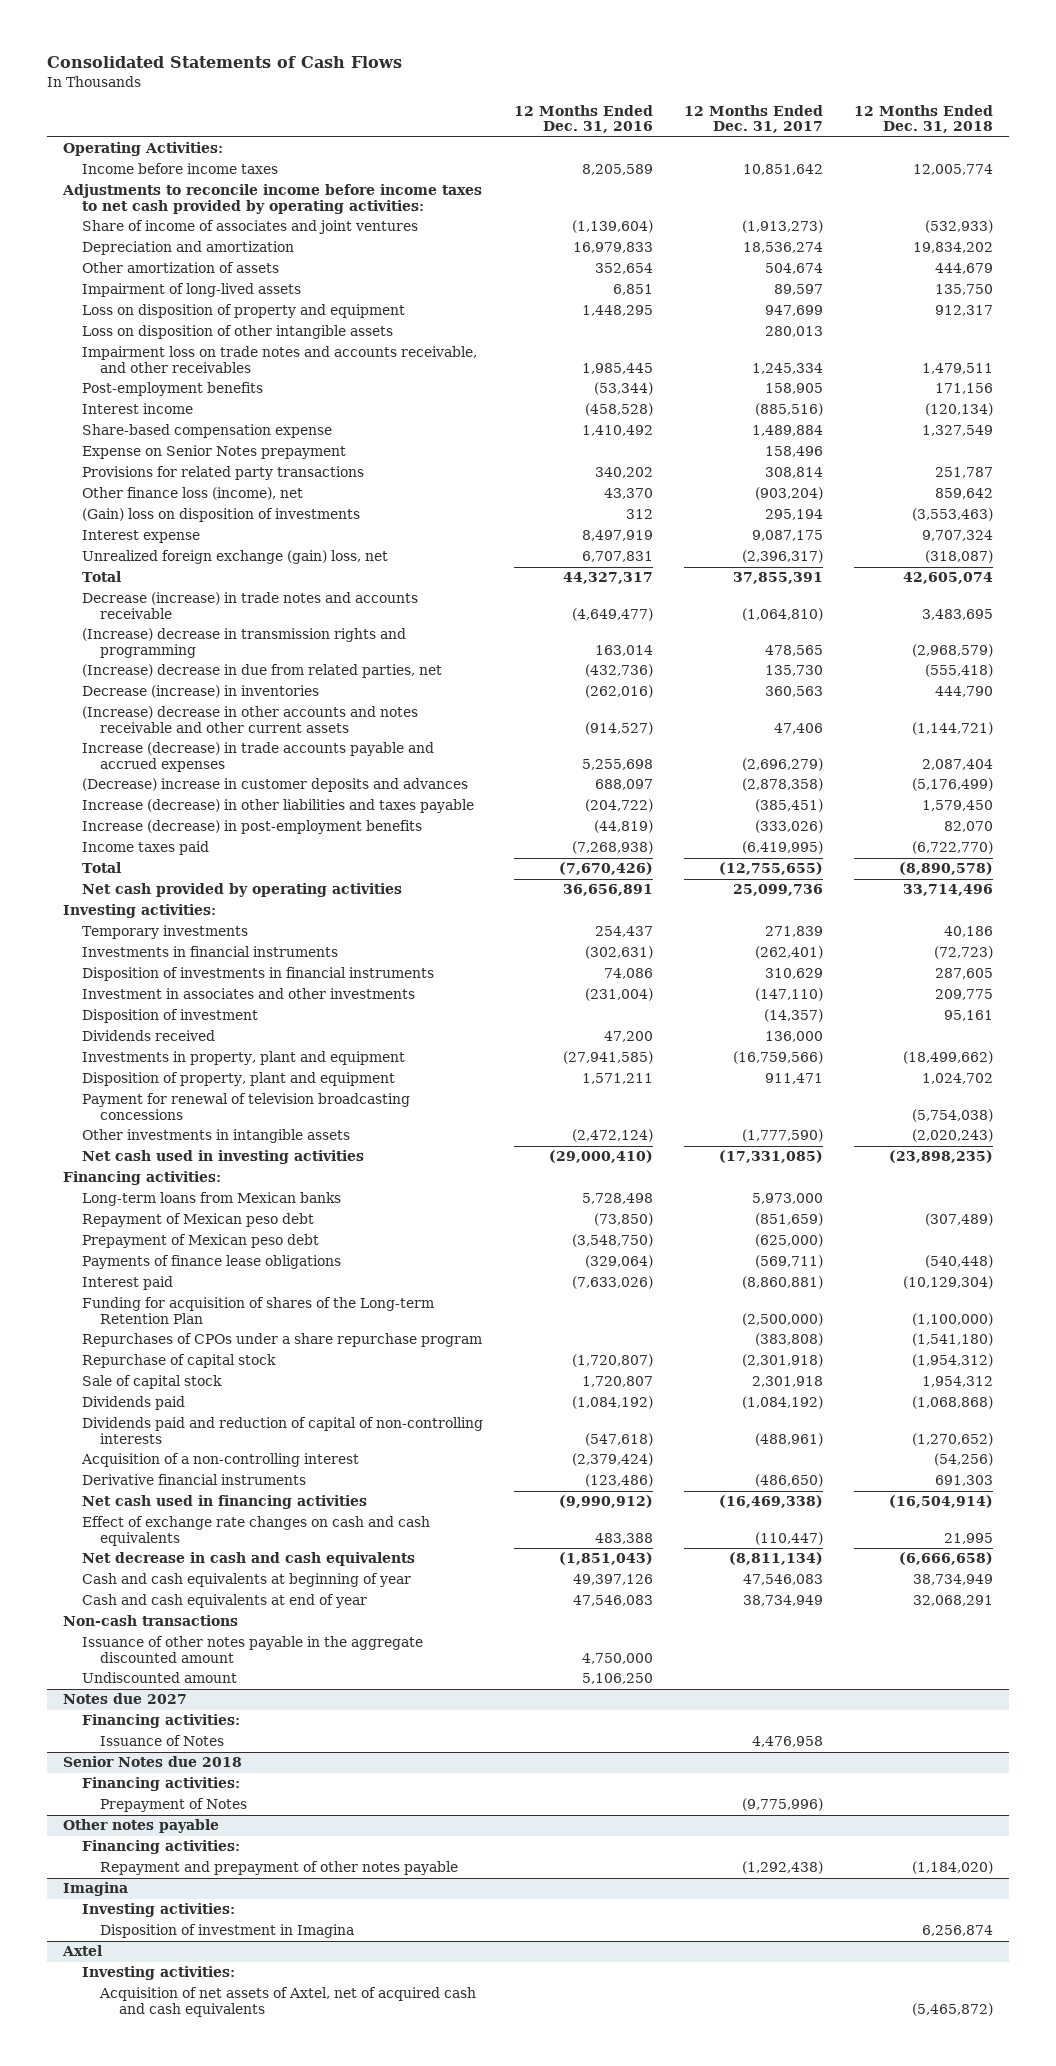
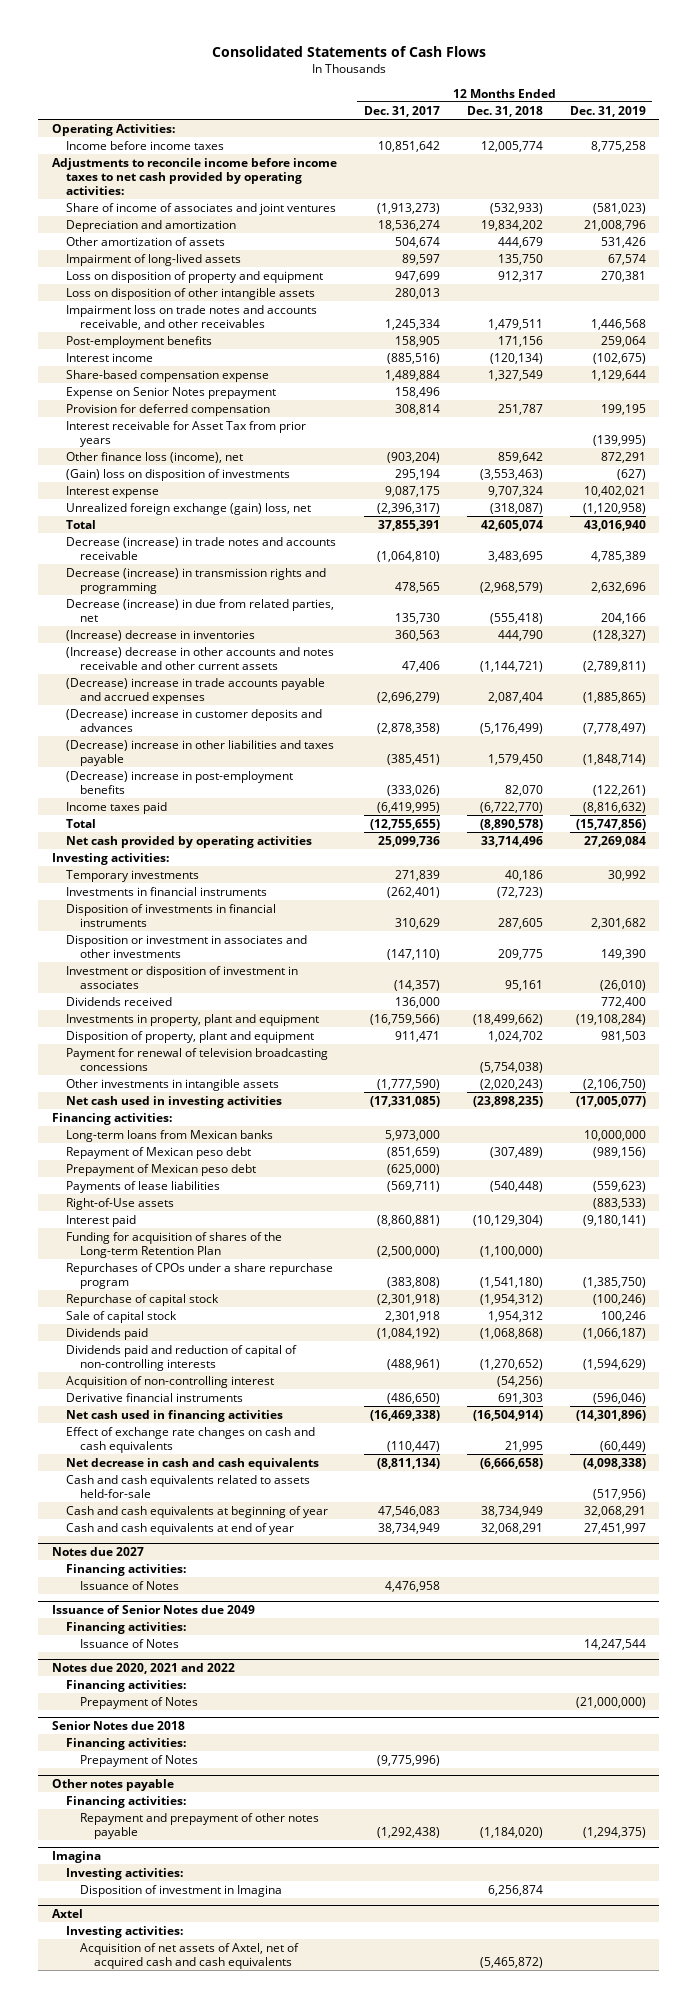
[513,104,653,134] 12 Months Ended Dec. 31, 2016 -> none
none -> [569,105,646,117] Dec. 31, 2019
[81,466,364,481] Provisions for related party transactions -> [65,403,270,416] Provision for deferred compensation
none -> [65,420,306,447] Interest receivable for Asset Tax from prior years
[81,628,406,658] (Increase) decrease in transmission rights and programming -> [65,567,326,594] Decrease (increase) in transmission rights and programming
[81,664,442,679] (Increase) decrease in due from related parties, net -> [65,598,334,622] Decrease (increase) in due from related parties, net
[81,685,319,699] Decrease (increase) in inventories -> [65,629,255,641] (Increase) decrease in inventories
[81,742,434,772] Increase (decrease) in trade accounts payable and accrued expenses -> [65,677,325,704] (Decrease) increase in trade accounts payable and accrued expenses
[81,799,474,814] Increase (decrease) in other liabilities and taxes payable -> [65,739,334,766] (Decrease) increase in other liabilities and taxes payable
[81,820,422,835] Increase (decrease) in post-employment benefits -> [65,770,293,794] (Decrease) increase in post-employment benefits
[81,988,415,1000] Investment in associates and other investments -> [65,934,307,958] Disposition or investment in associates and other investments
[81,1009,258,1024] Disposition of investment -> [65,965,298,989] Investment or disposition of investment in associates
[81,1255,341,1270] Payments of finance lease obligations -> [65,1180,220,1193] Payments of lease liabilities
none -> [65,1197,174,1210] Right-of-Use assets
[80,1453,359,1468] Acquisition of a non-controlling interest -> [65,1375,274,1388] Acquisition of non-controlling interest
none -> [65,1474,310,1498] Cash and cash equivalents related to assets held-for-sale
[63,1615,239,1627] Non-cash transactions -> none
[81,1636,423,1663] Issuance of other notes payable in the aggregate discounted amount -> none
[81,1672,237,1684] Undiscounted amount -> none
none -> [51,1604,255,1614] Issuance of Senior Notes due 2049
none -> [65,1621,186,1634] Financing activities:
none -> [79,1638,179,1648] Issuance of Notes
none -> [51,1662,235,1674] Notes due 2020, 2021 and 2022
none -> [65,1679,186,1692] Financing activities:
none -> [79,1696,198,1709] Prepayment of Notes

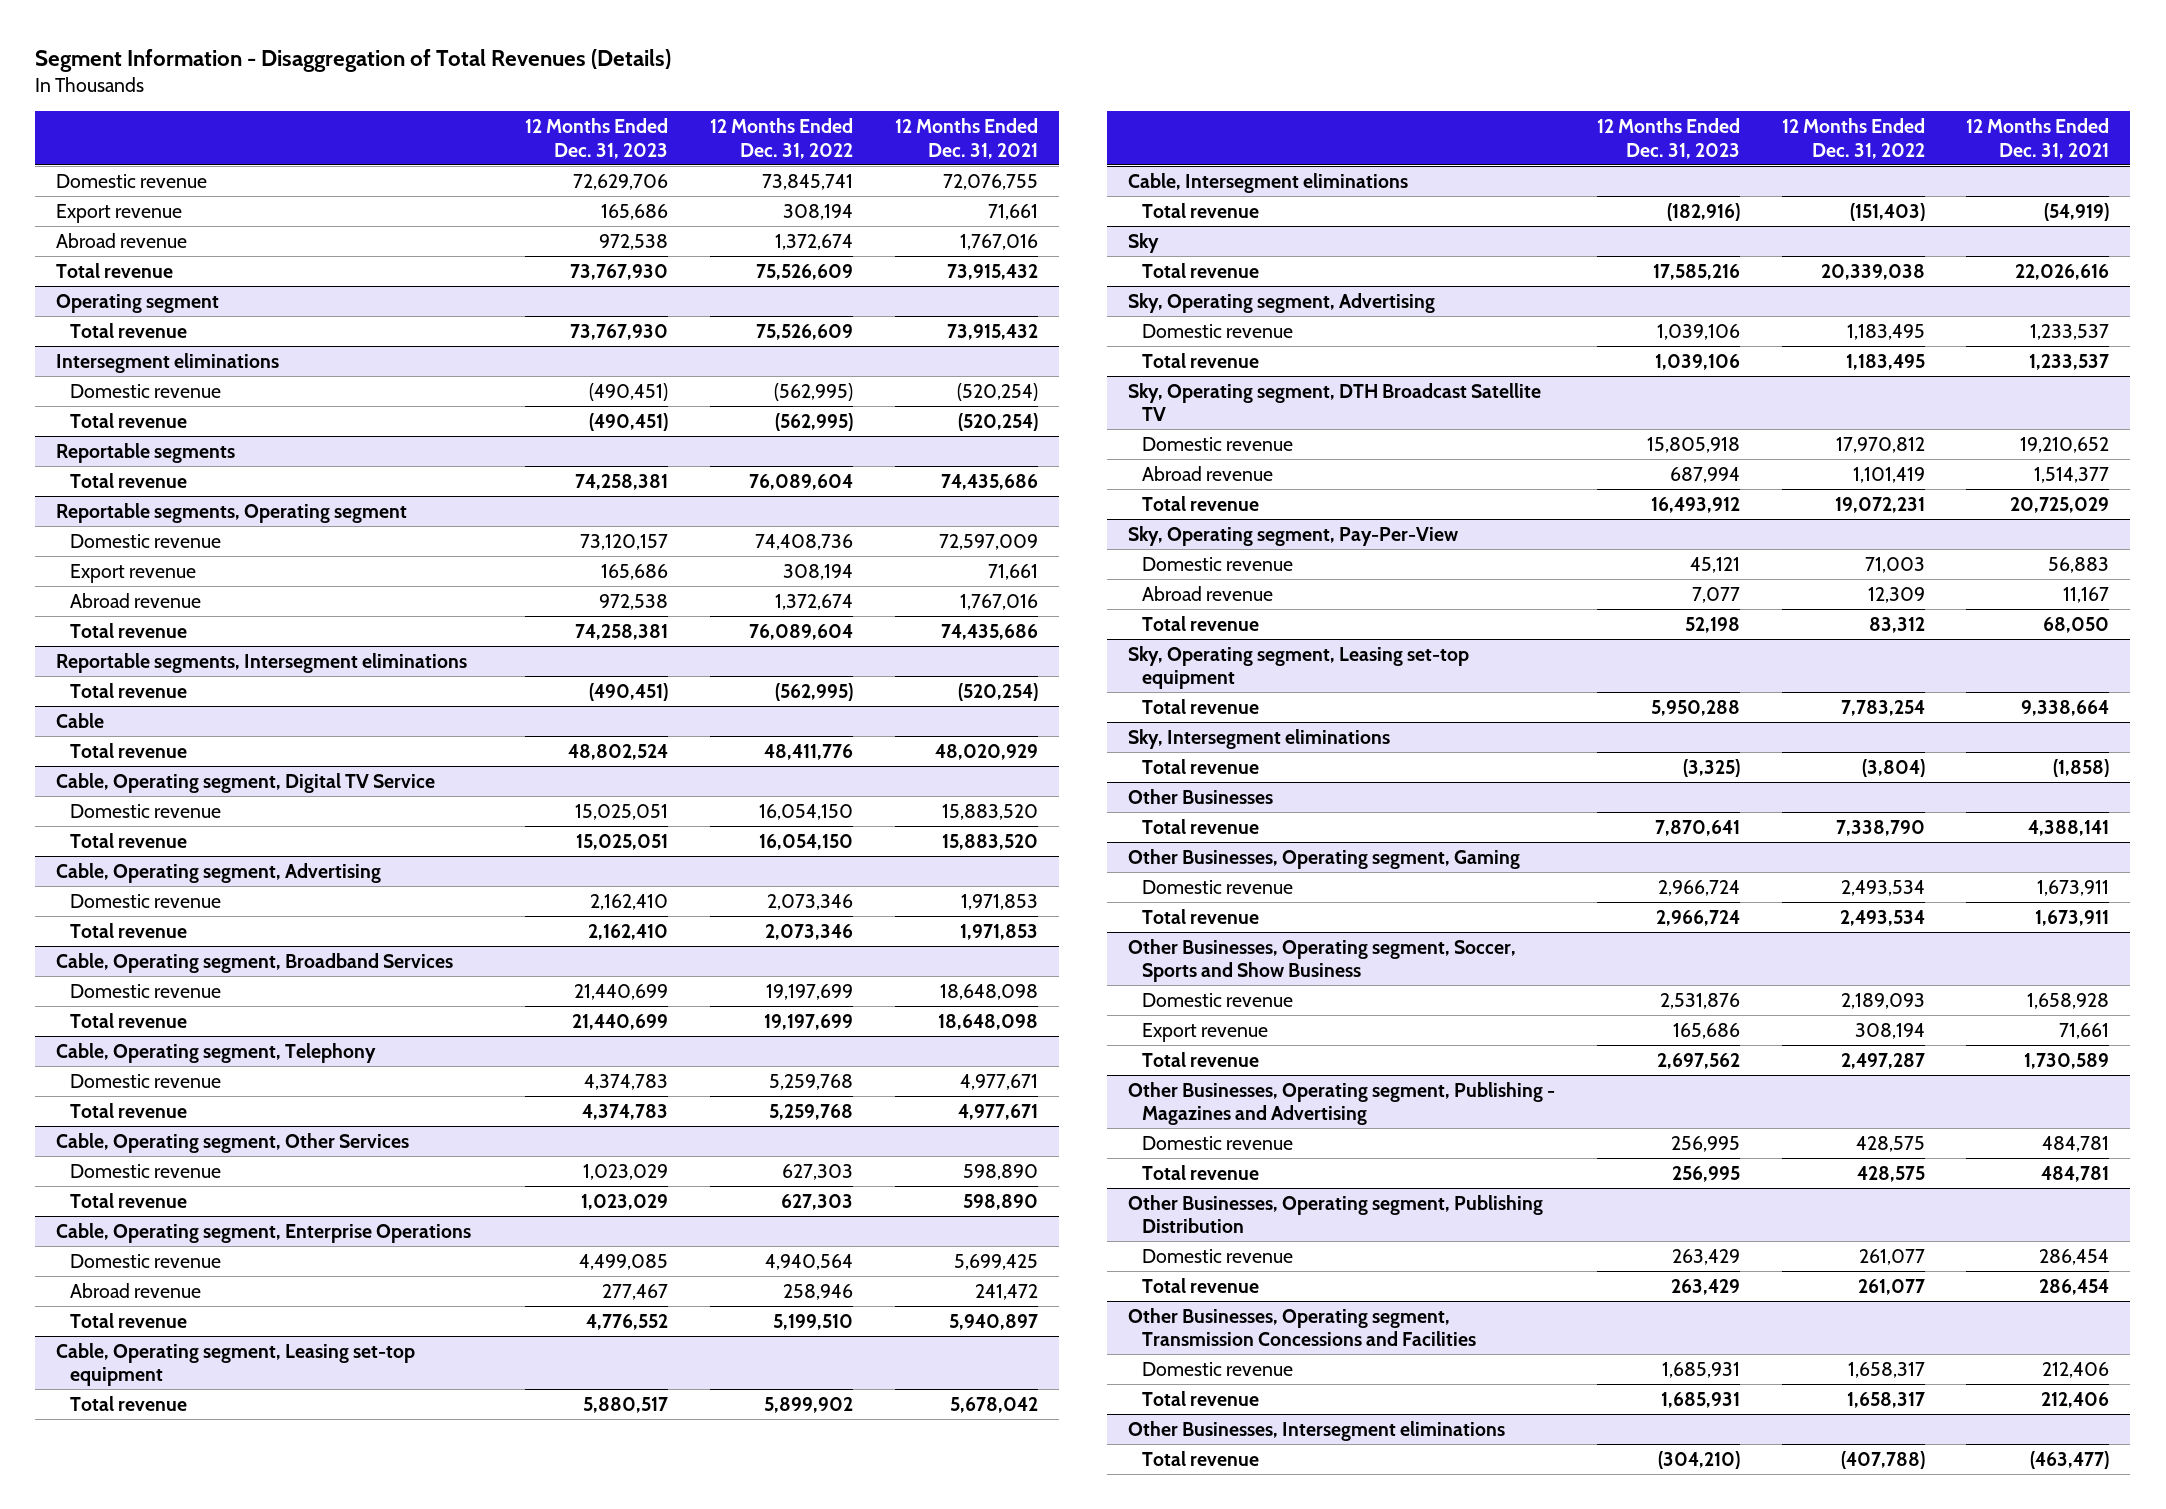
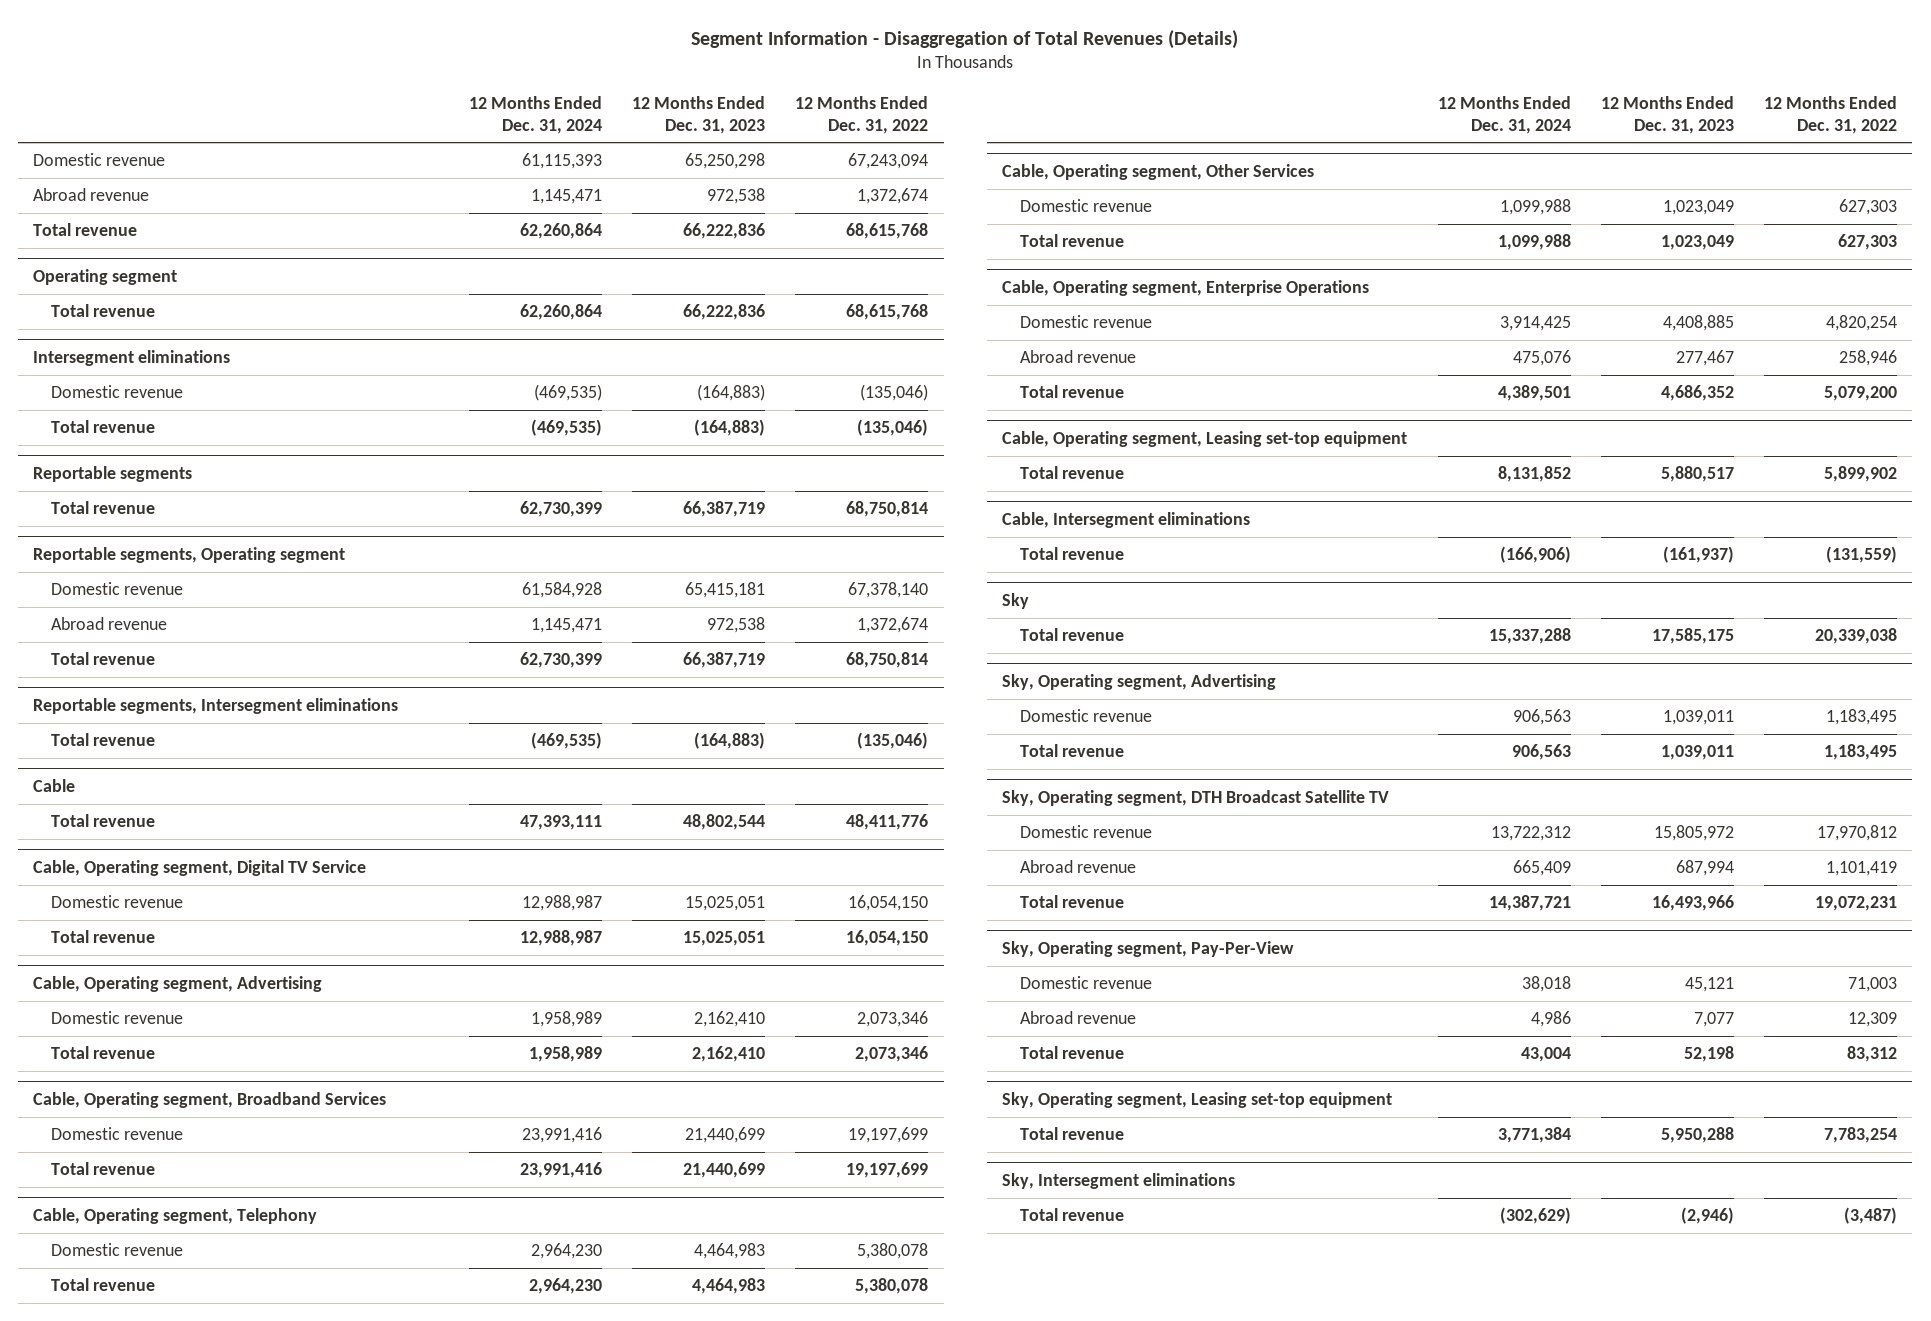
[894,118,1038,159] 12 Months Ended Dec. 31, 2021 -> none
none -> [468,95,602,134] 12 Months Ended Dec. 31, 2024
[56,203,183,223] Export revenue -> none
[573,173,669,190] 72,629,706 -> [684,153,765,170] 65,250,298
[761,173,853,190] 73,845,741 -> [848,153,929,170] 67,243,094
[570,263,669,280] 73,767,930 -> [682,223,765,240] 66,222,836
[755,263,853,280] 75,526,609 -> [846,223,929,240] 68,615,768
[570,323,669,340] 73,767,930 -> [682,304,765,321] 66,222,836
[755,323,853,340] 75,526,609 -> [846,304,929,321] 68,615,768
[589,382,669,401] (490,451) -> [696,384,765,402] (164,883)
[773,382,853,401] (562,995) -> [860,384,929,402] (135,046)
[589,412,669,431] (490,451) -> [693,419,765,437] (164,883)
[774,412,853,431] (562,995) -> [857,419,929,437] (135,046)
[575,473,669,490] 74,258,381 -> [682,501,765,518] 66,387,719
[748,473,853,490] 76,089,604 -> [846,501,929,518] 68,750,814
[70,563,197,583] Export revenue -> none
[580,533,669,550] 73,120,157 -> [684,582,765,599] 65,415,181
[754,533,853,550] 74,408,736 -> [848,582,929,599] 67,378,140
[575,623,669,640] 74,258,381 -> [682,652,765,669] 66,387,719
[748,623,853,640] 76,089,604 -> [846,652,929,669] 68,750,814
[589,682,669,701] (490,451) -> [693,732,765,750] (164,883)
[774,682,853,701] (562,995) -> [857,732,929,750] (135,046)
[568,743,669,760] 48,802,524 -> [682,814,765,831] 48,802,544
[584,1073,669,1090] 4,374,783 -> [693,1243,765,1260] 4,464,983
[768,1073,853,1090] 5,259,768 -> [857,1243,929,1260] 5,380,078
[582,1103,669,1120] 4,374,783 -> [691,1278,765,1295] 4,464,983
[768,1103,853,1120] 5,259,768 -> [855,1278,929,1295] 5,380,078
[583,1163,669,1180] 1,023,029 -> [1662,200,1734,216] 1,023,049
[581,1193,669,1210] 1,023,029 -> [1660,235,1734,251] 1,023,049
[579,1253,669,1270] 4,499,085 -> [1662,315,1734,332] 4,408,885
[764,1253,853,1270] 4,940,564 -> [1826,315,1898,332] 4,820,254
[586,1313,669,1330] 4,776,552 -> [1660,385,1734,402] 4,686,352
[772,1313,853,1330] 5,199,510 -> [1824,386,1898,402] 5,079,200
[1666,202,1740,221] (182,916) -> [1662,546,1734,564] (161,937)
[1849,202,1925,221] (151,403) -> [1826,546,1898,564] (131,559)
[1652,263,1740,280] 17,585,216 -> [1651,628,1734,645] 17,585,175
[1656,323,1740,340] 1,039,106 -> [1662,710,1734,726] 1,039,011
[1654,353,1740,370] 1,039,106 -> [1660,745,1734,761] 1,039,011
[1646,436,1740,453] 15,805,918 -> [1653,825,1734,842] 15,805,972
[1650,496,1740,513] 16,493,912 -> [1651,895,1734,912] 16,493,966
[1128,788,1274,804] Other Businesses -> none
[1141,818,1259,834] Total revenue -> none
[1128,848,1521,869] Other Businesses, Operating segment, Gaming -> none
[1141,879,1293,894] Domestic revenue -> none
[1141,908,1259,924] Total revenue -> none
[1128,938,1517,983] Other Businesses, Operating segment, Soccer, Sports and Show Business -> none
[1141,992,1293,1007] Domestic revenue -> none
[1141,1022,1268,1042] Export revenue -> none
[1141,1051,1259,1067] Total revenue -> none
[1128,1081,1556,1126] Other Businesses, Operating segment, Publishing - Magazines and Advertising -> none
[1141,1135,1293,1150] Domestic revenue -> none
[1141,1164,1259,1180] Total revenue -> none
[1128,1194,1544,1234] Other Businesses, Operating segment, Publishing Distribution -> none
[1141,1248,1293,1263] Domestic revenue -> none
[1141,1277,1259,1293] Total revenue -> none
[1128,1307,1476,1347] Other Businesses, Operating segment, Transmission Concessions and Facilities -> none
[1141,1361,1293,1376] Domestic revenue -> none
[1141,1390,1259,1406] Total revenue -> none
[1128,1420,1506,1441] Other Businesses, Intersegment eliminations -> none
[1141,1450,1259,1466] Total revenue -> none
[1682,758,1740,777] (3,325) -> [1680,1207,1734,1225] (2,946)
[1861,758,1925,777] (3,804) -> [1844,1207,1898,1225] (3,487)

